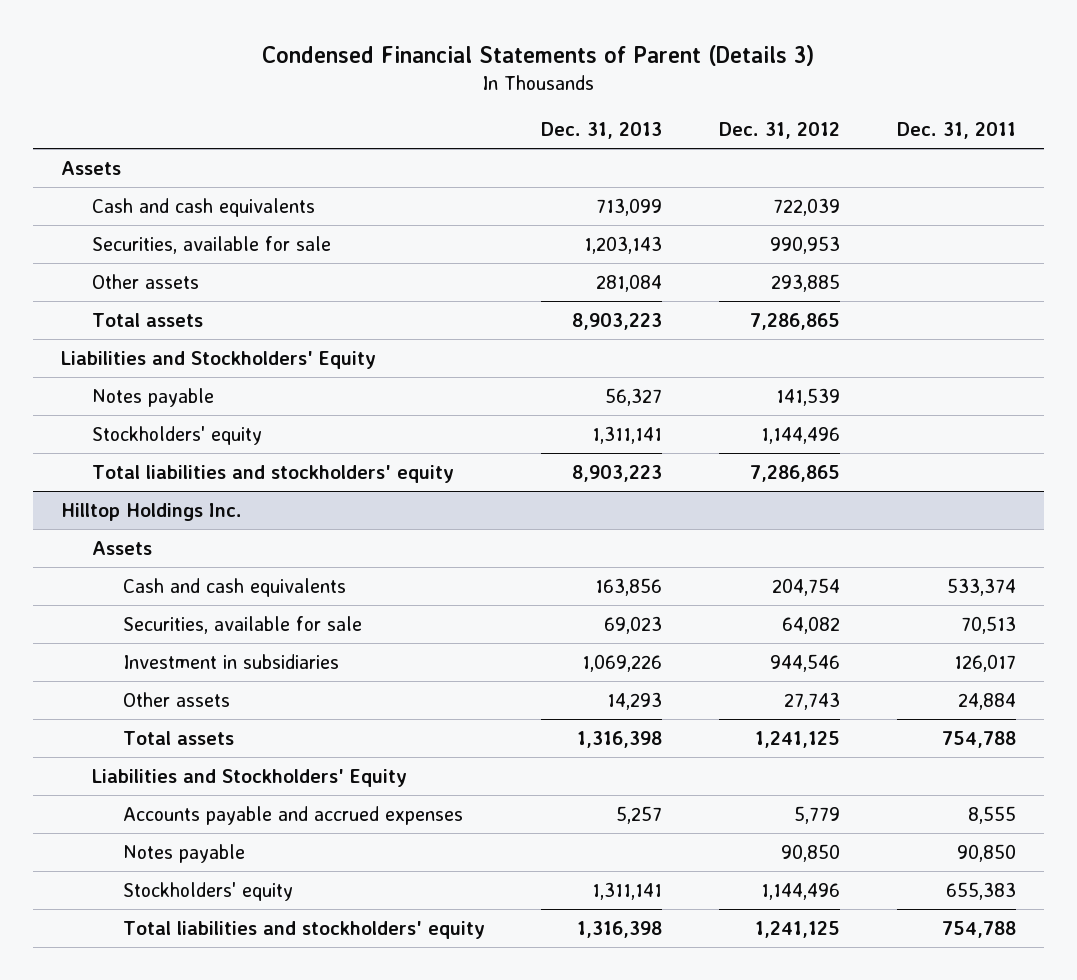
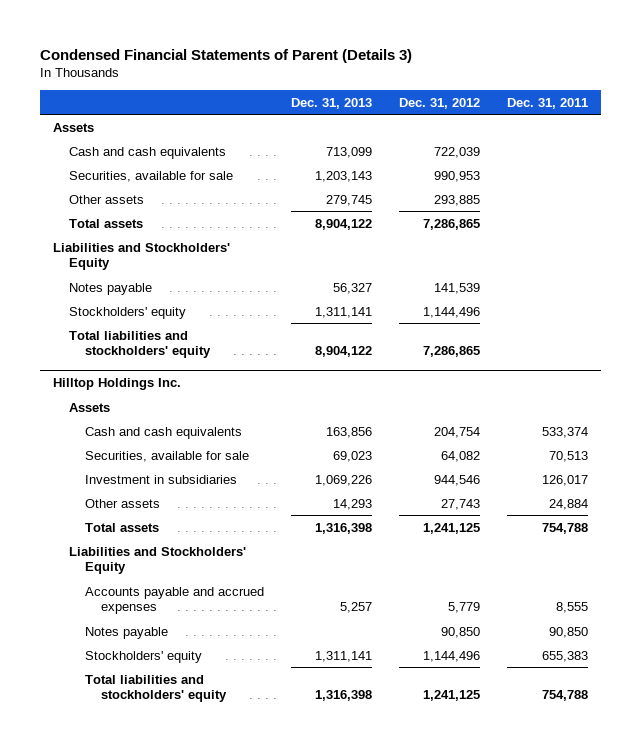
[596,273,663,292] 281,084 -> [325,194,372,206] 279,745
[572,312,663,330] 8,903,223 -> [314,218,372,230] 8,904,122
[572,464,663,482] 8,903,223 -> [314,346,372,358] 8,904,122

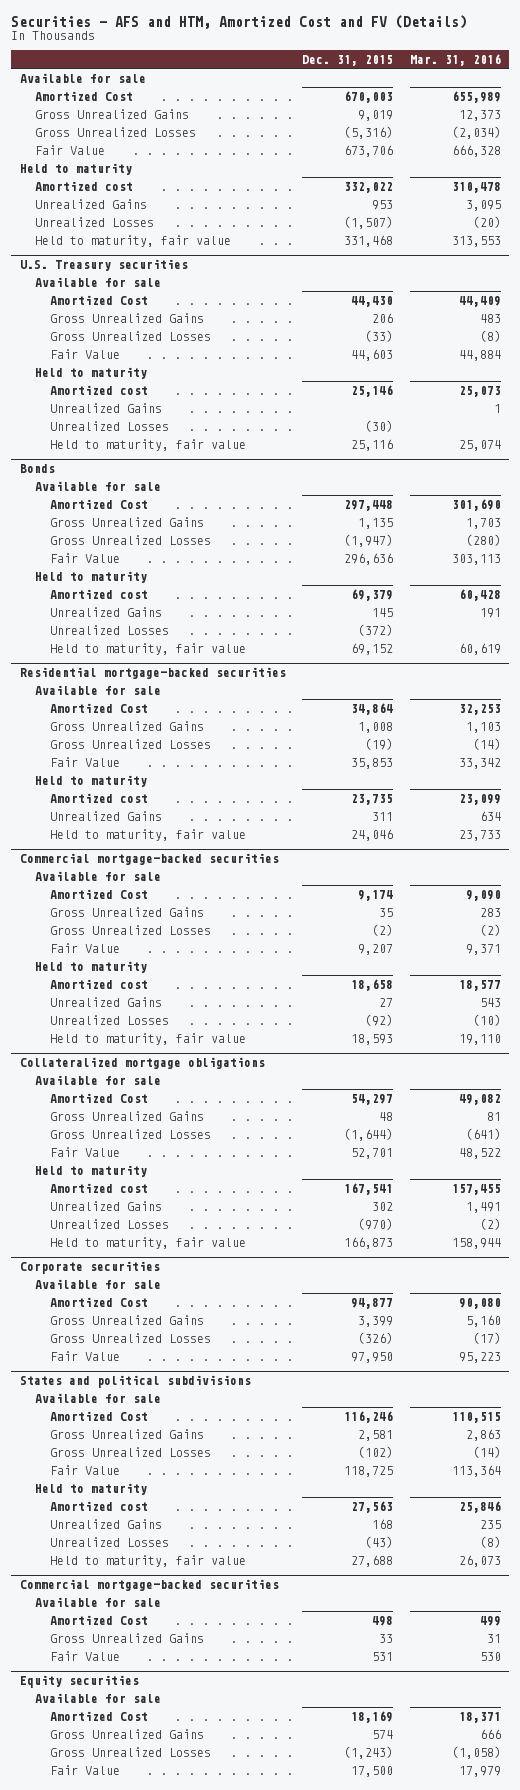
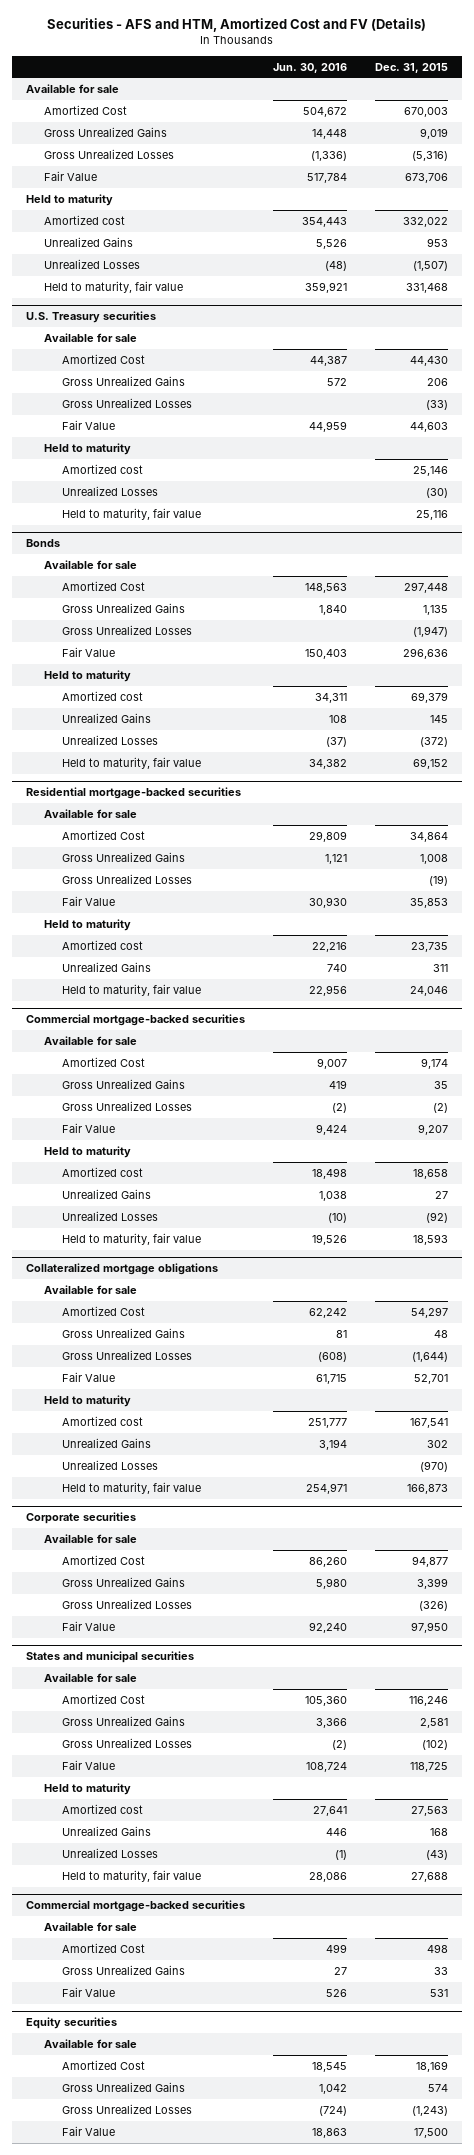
[409,53,501,66] Mar. 31, 2016 -> none
none -> [272,62,347,73] Jun. 30, 2016
[50,402,163,413] Unrealized Gains -> none
[19,1374,251,1388] States and political subdivisions -> [25,1651,194,1664] States and municipal securities

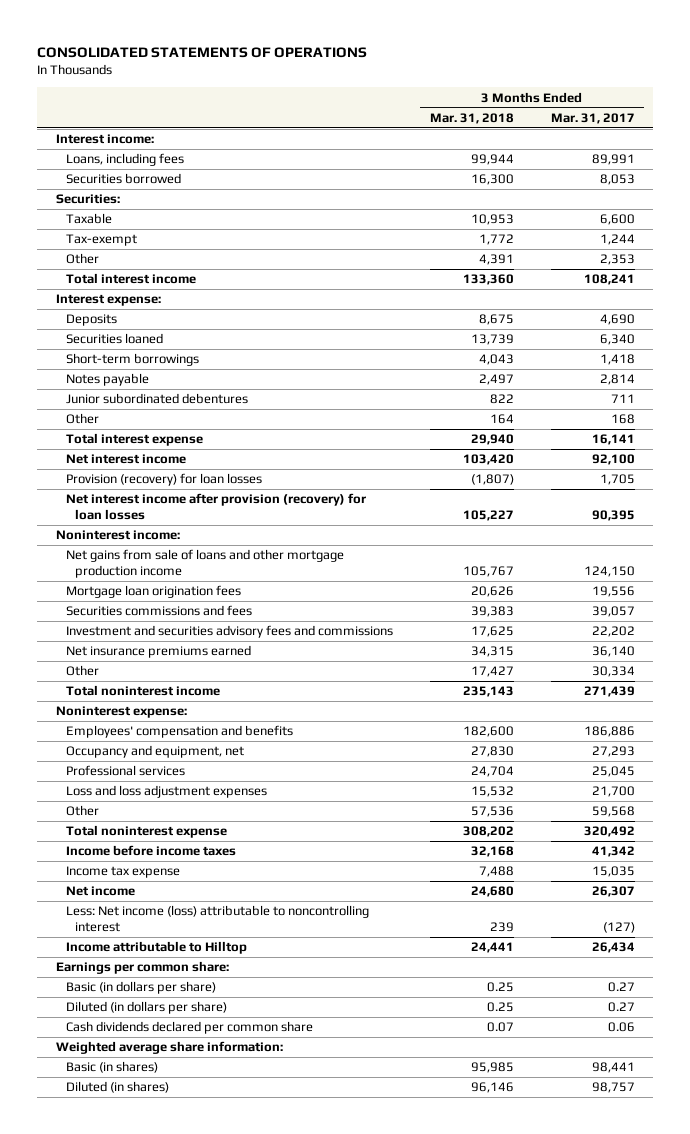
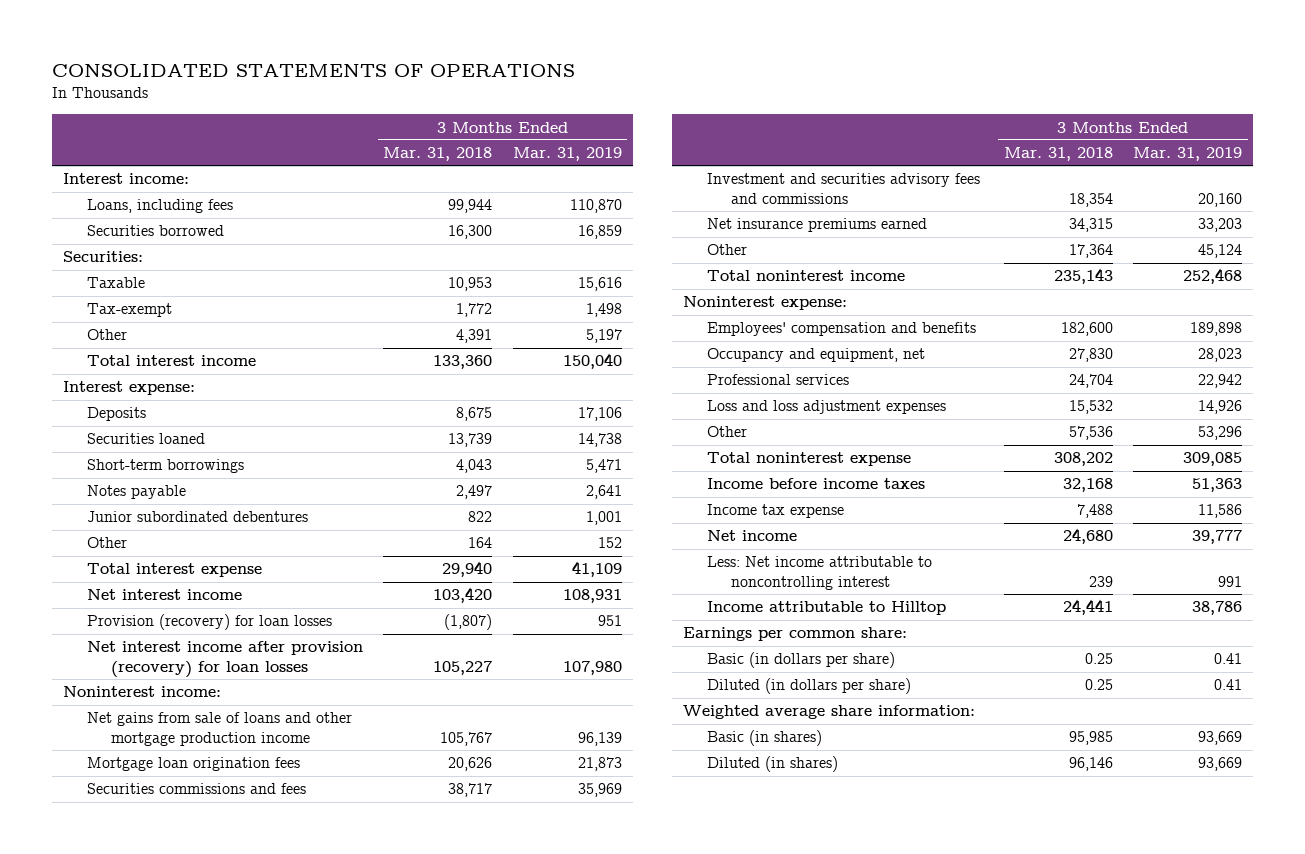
[550,112,635,124] Mar. 31, 2017 -> none
none -> [513,147,623,162] Mar. 31, 2019
[470,606,514,618] 39,383 -> [448,783,493,798] 38,717
[470,626,514,638] 17,625 -> [1068,192,1113,207] 18,354
[470,666,514,678] 17,427 -> [1068,244,1113,259] 17,364
[65,905,369,933] Less: Net income (loss) attributable to noncontrolling interest -> [706,556,932,590] Less: Net income attributable to noncontrolling interest
[65,1021,313,1035] Cash dividends declared per common share -> none

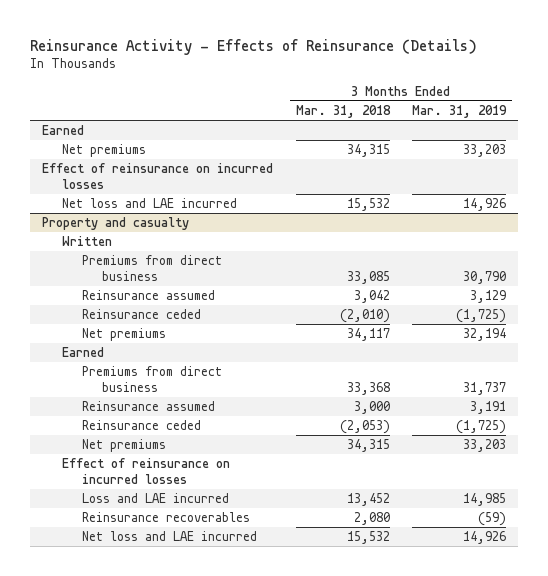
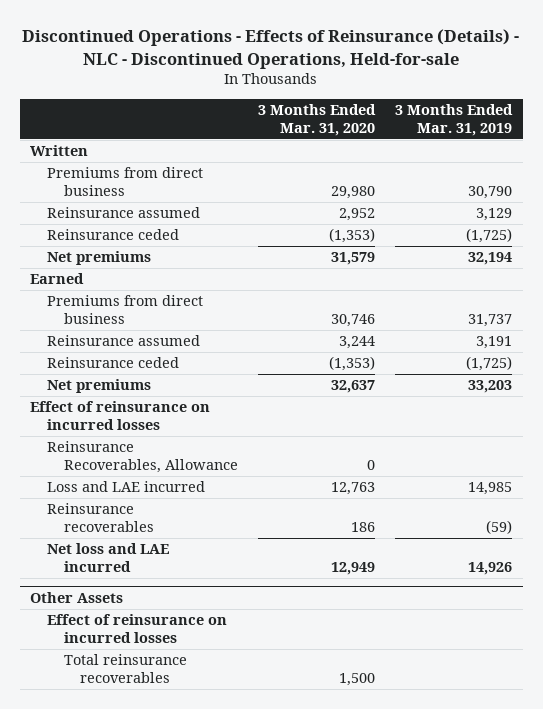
[30,38,478,55] Reinsurance Activity - Effects of Reinsurance (Details) -> [22,29,520,69] Discontinued Operations - Effects of Reinsurance (Details) - NLC - Discontinued Operations, Held-for-sale
[295,104,391,118] Mar. 31, 2018 -> none
none -> [258,104,377,136] 3 Months Ended Mar. 31, 2020
[41,125,84,136] Earned -> none
[61,144,146,158] Net premiums -> none
[41,163,273,190] Effect of reinsurance on incurred losses -> none
[61,198,237,209] Net loss and LAE incurred -> none
[41,217,189,231] Property and casualty -> none
none -> [46,441,238,473] Reinsurance Recoverables, Allowance
none -> [30,591,124,603] Other Assets
none -> [46,614,227,643] Effect of reinsurance on incurred losses
none -> [63,654,187,683] Total reinsurance recoverables

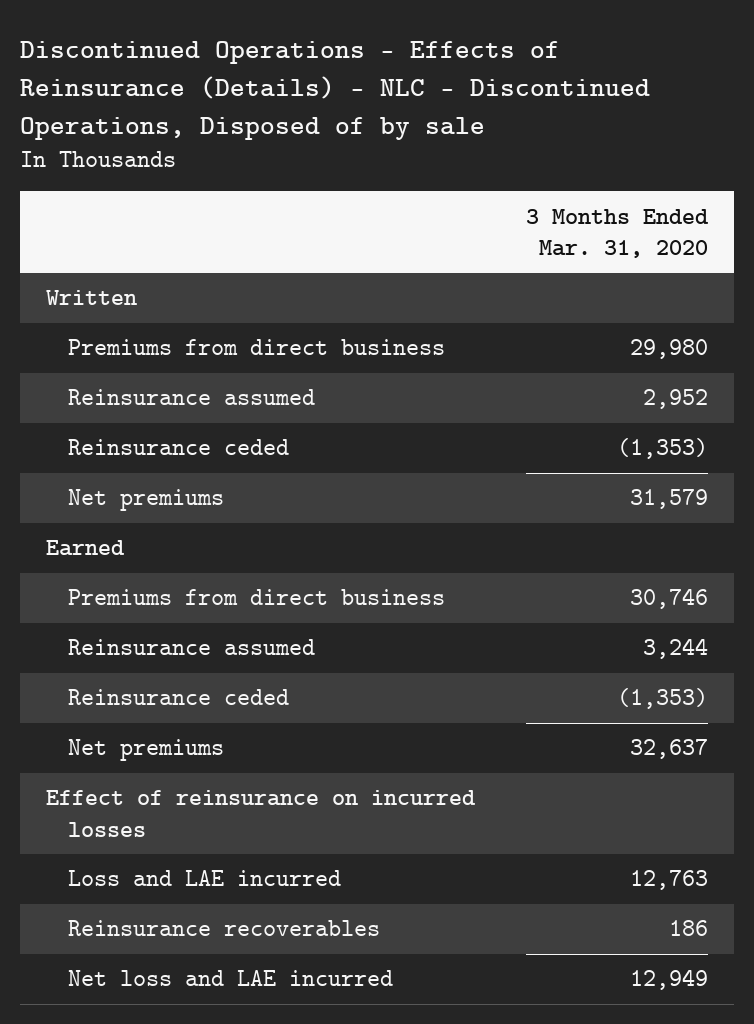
[22,29,520,69] Discontinued Operations - Effects of Reinsurance (Details) - NLC - Discontinued Operations, Held-for-sale -> [20,41,651,141] Discontinued Operations - Effects of Reinsurance (Details) - NLC - Discontinued Operations, Disposed of by sale
[395,104,514,136] 3 Months Ended Mar. 31, 2019 -> none
[46,441,238,473] Reinsurance Recoverables, Allowance -> none
[30,591,124,603] Other Assets -> none
[46,614,227,643] Effect of reinsurance on incurred losses -> none
[63,654,187,683] Total reinsurance recoverables -> none

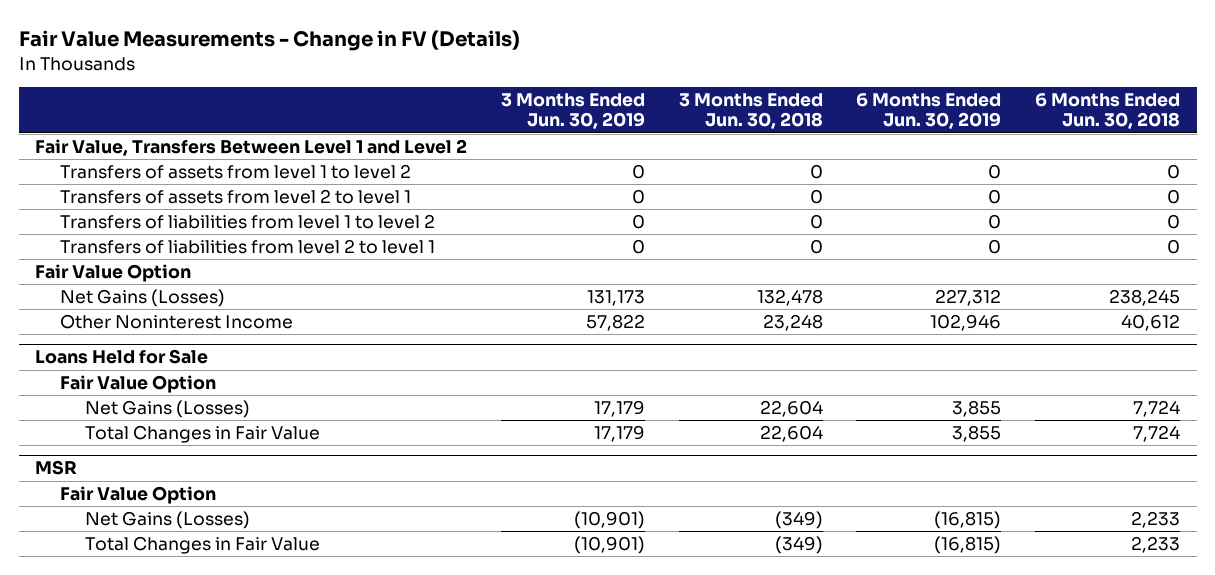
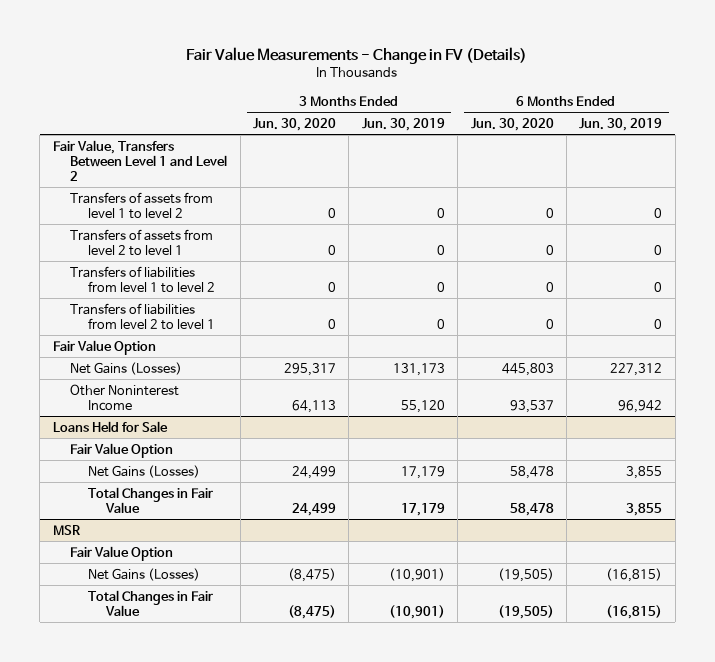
[678,93,823,130] 3 Months Ended Jun. 30, 2018 -> none
[1035,93,1181,130] 6 Months Ended Jun. 30, 2018 -> none
none -> [253,117,337,131] Jun. 30, 2020
none -> [470,117,554,131] Jun. 30, 2020
[586,314,646,332] 57,822 -> [400,399,445,413] 55,120
[930,314,1002,332] 102,946 -> [618,399,663,413] 96,942

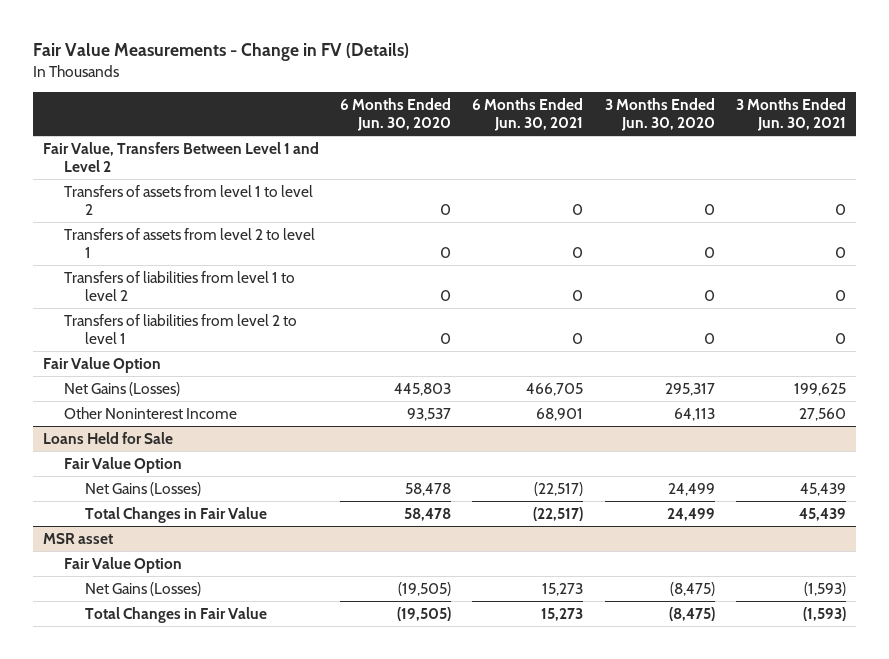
[361,117,445,131] Jun. 30, 2019 -> none
[579,117,663,131] Jun. 30, 2019 -> none
none -> [472,98,584,131] 6 Months Ended Jun. 30, 2021
none -> [735,98,846,131] 3 Months Ended Jun. 30, 2021
[52,524,80,535] MSR -> [43,532,114,544] MSR asset

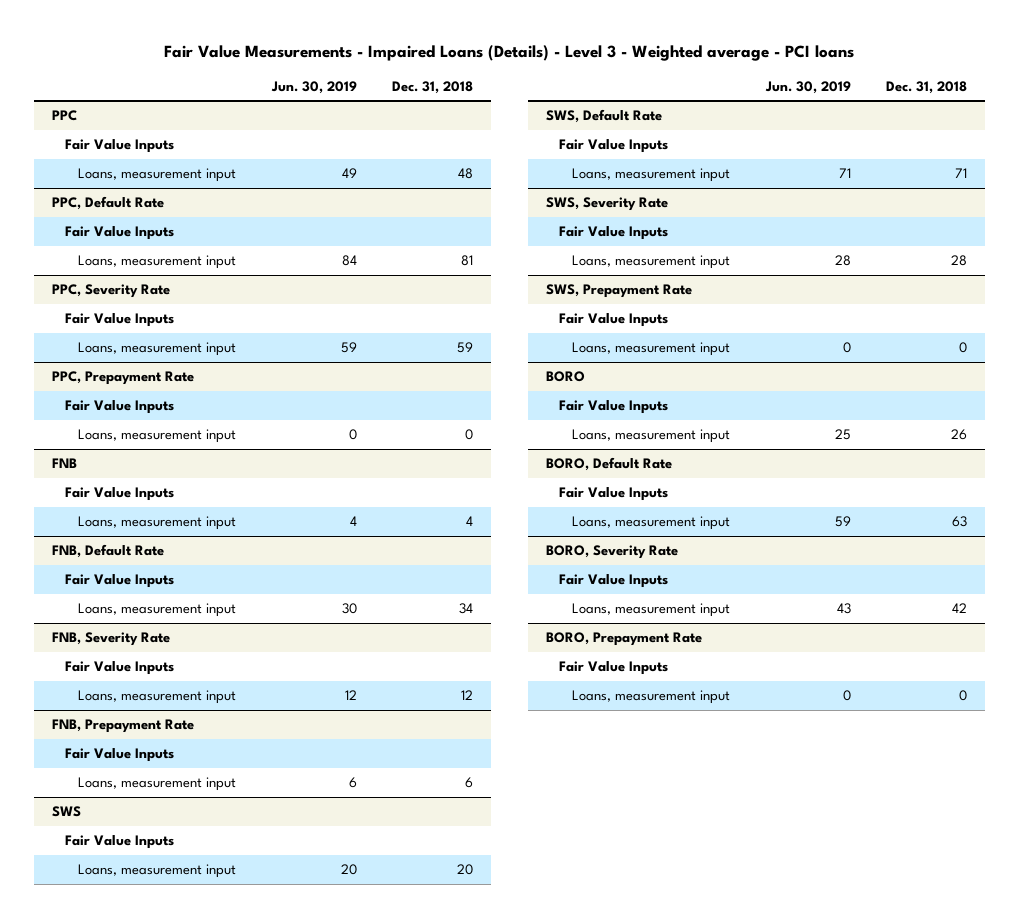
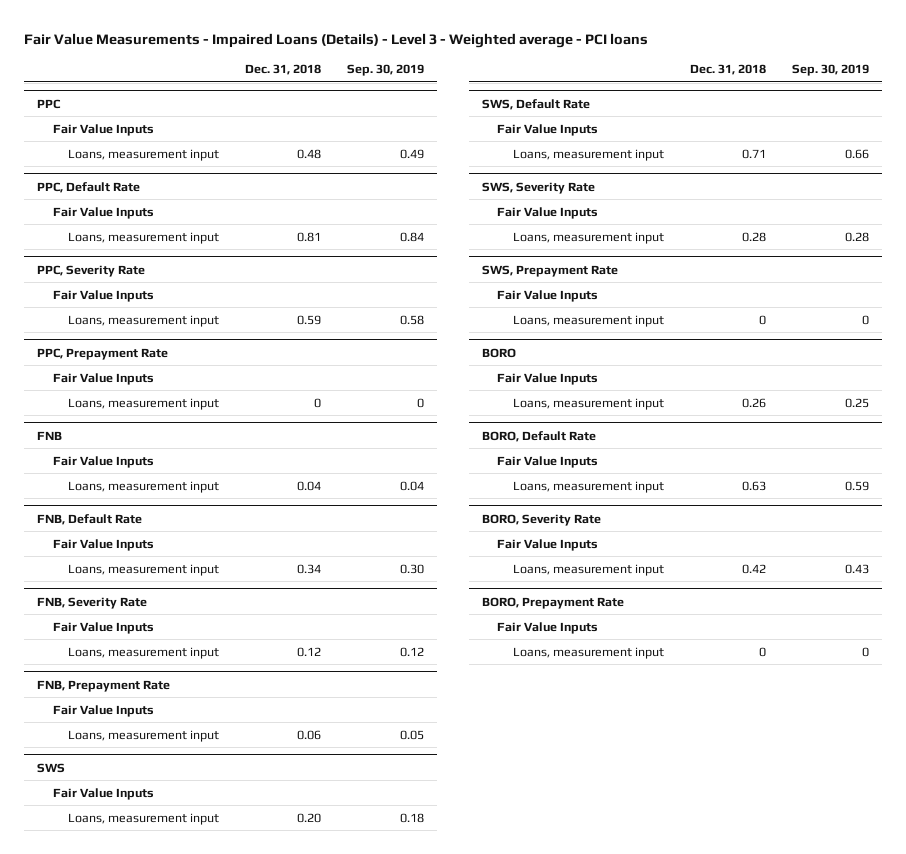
[270,80,357,94] Jun. 30, 2019 -> none
none -> [347,64,425,77] Sep. 30, 2019
[458,168,474,180] 48 -> [297,148,322,159] 0.48
[461,255,474,267] 81 -> [297,231,322,242] 0.81
[457,342,474,354] 59 -> [297,314,322,325] 0.59
[466,516,474,527] 4 -> [297,480,322,491] 0.04
[459,603,474,615] 34 -> [297,563,322,574] 0.34
[461,690,474,701] 12 -> [297,646,322,657] 0.12
[465,777,474,789] 6 -> [297,729,322,740] 0.06
[457,864,474,876] 20 -> [297,812,322,823] 0.20
[955,168,968,179] 71 -> [741,148,766,159] 0.71
[951,255,968,267] 28 -> [741,231,766,242] 0.28
[951,429,968,441] 26 -> [741,397,766,408] 0.26
[952,516,968,528] 63 -> [741,480,766,491] 0.63
[952,603,968,614] 42 -> [741,563,766,574] 0.42

